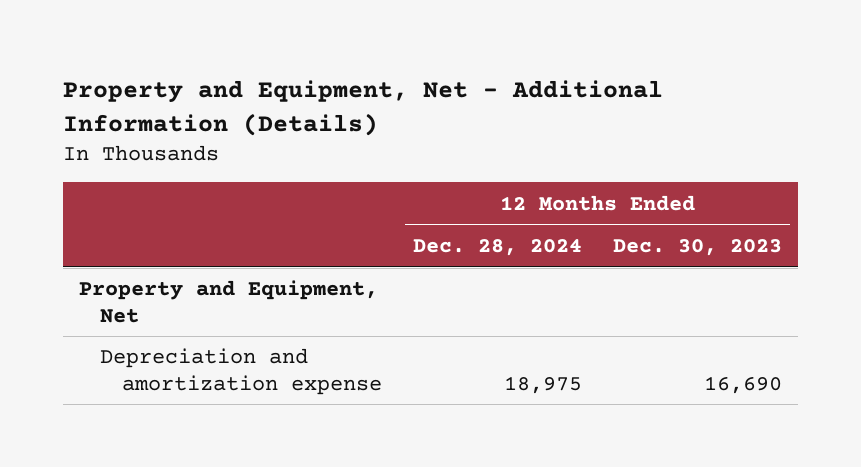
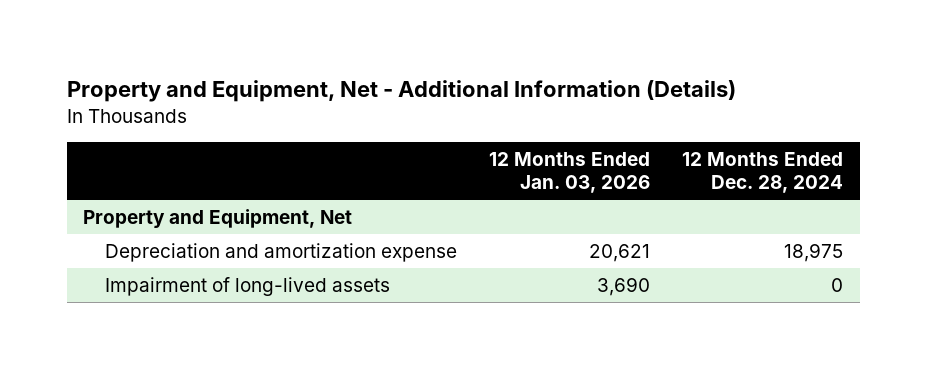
[613,238,783,256] Dec. 30, 2023 -> none
none -> [489,152,651,194] 12 Months Ended Jan. 03, 2026
none -> [104,277,390,297] Impairment of long-lived assets

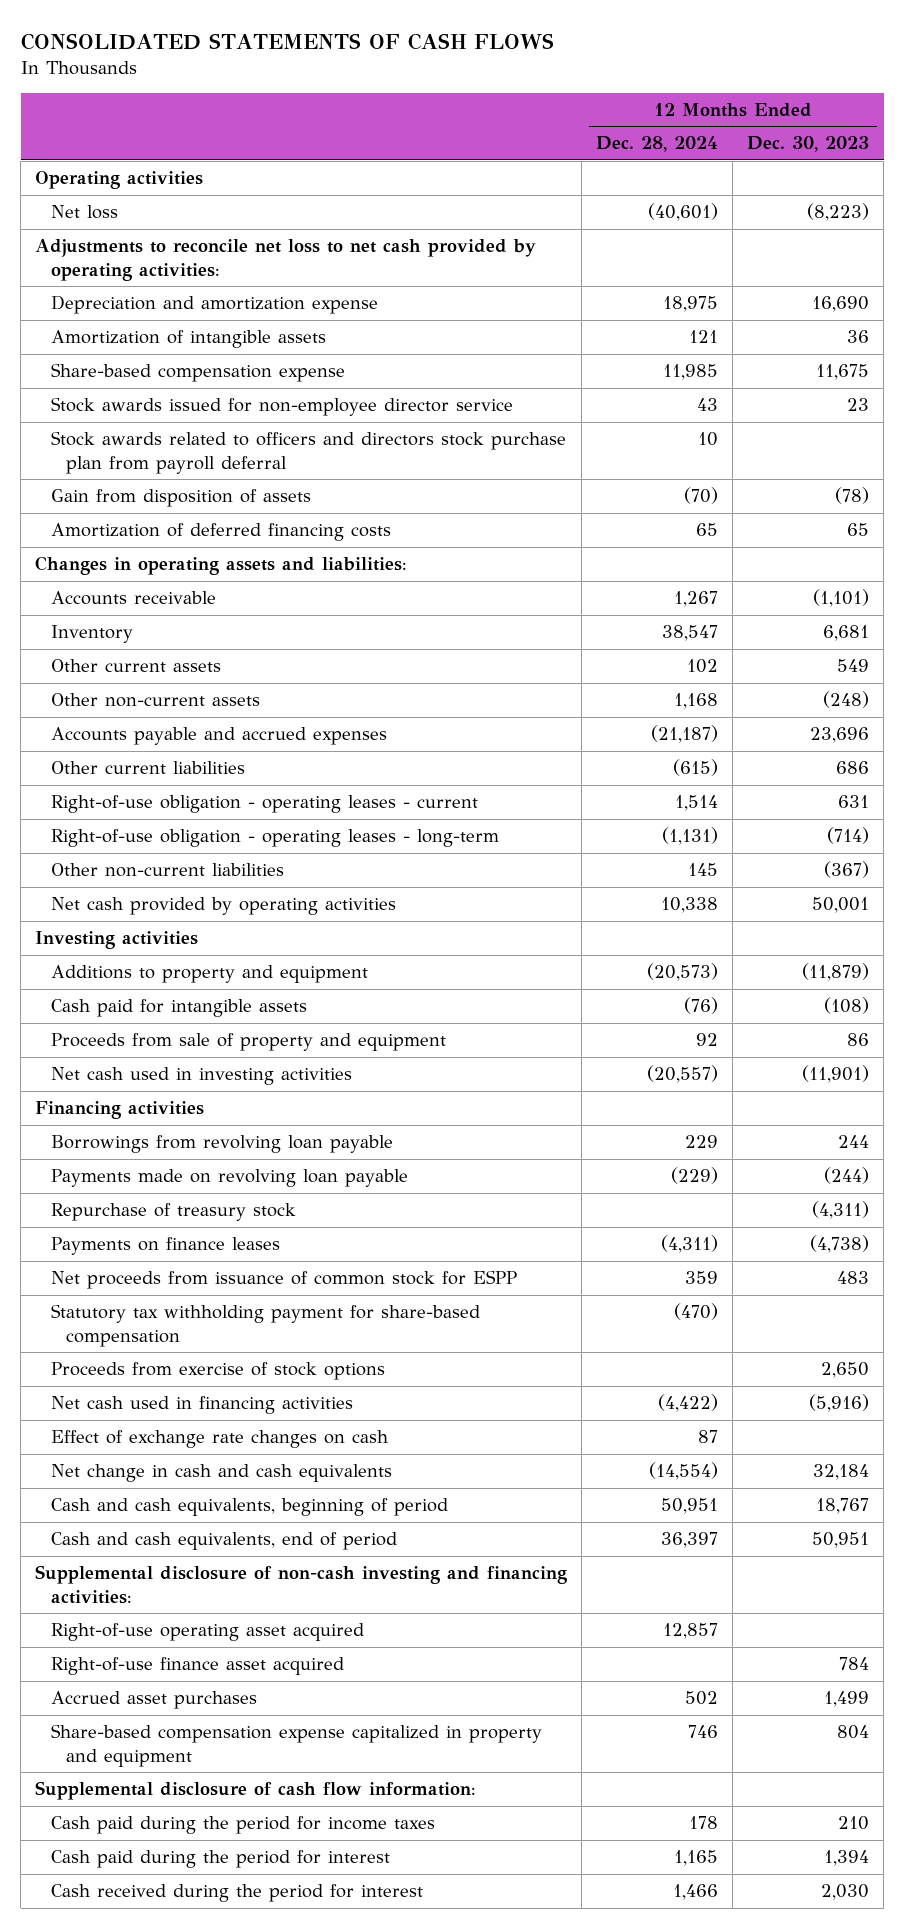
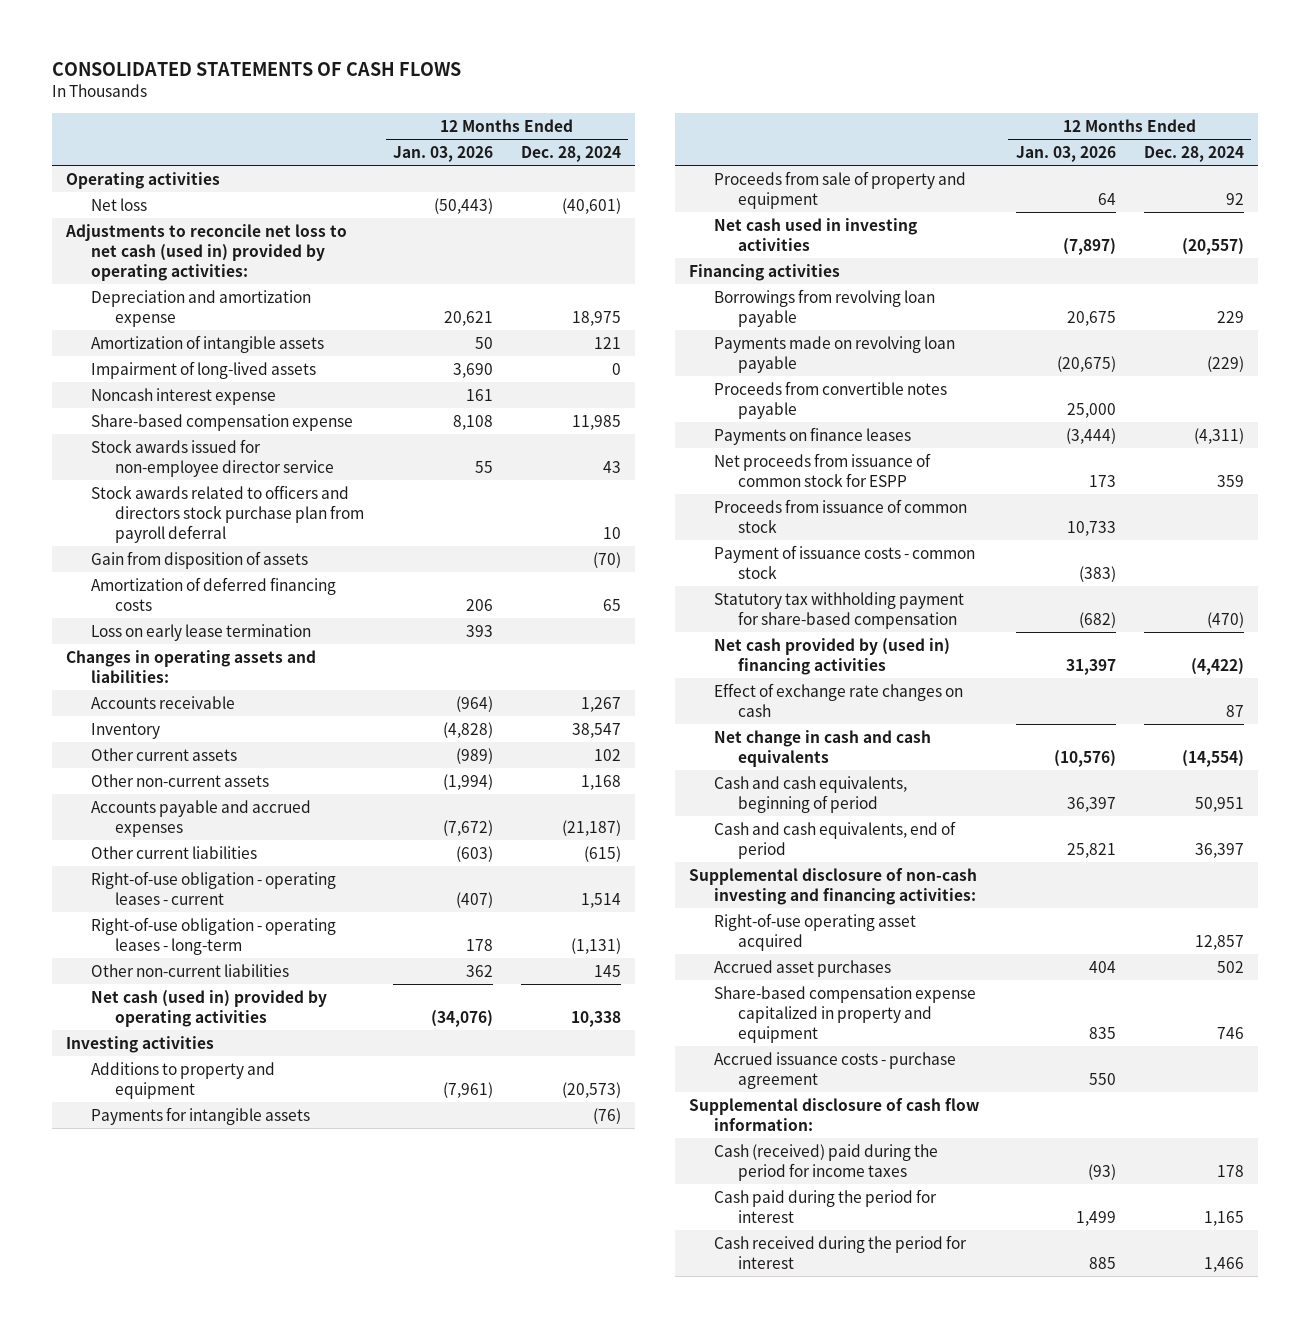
[747,136,870,153] Dec. 30, 2023 -> none
none -> [392,146,493,163] Jan. 03, 2026
[35,239,537,281] Adjustments to reconcile net loss to net cash provided by operating activities: -> [65,223,348,281] Adjustments to reconcile net loss to net cash (used in) provided by operating activities:
none -> [90,360,316,379] Impairment of long-lived assets
none -> [90,387,276,405] Noncash interest expense
none -> [90,623,311,641] Loss on early lease termination
[50,897,396,916] Net cash provided by operating activities -> [90,989,327,1027] Net cash (used in) provided by operating activities
[50,999,307,1018] Cash paid for intangible assets -> [90,1106,310,1125] Payments for intangible assets
[50,1203,296,1222] Repurchase of treasury stock -> none
none -> [713,380,947,419] Proceeds from convertible notes payable
none -> [713,498,967,533] Proceeds from issuance of common stock
none -> [713,544,975,579] Payment of issuance costs - common stock
[50,1362,385,1381] Proceeds from exercise of stock options -> none
[50,1396,353,1415] Net cash used in financing activities -> [713,637,950,675] Net cash provided by (used in) financing activities
[50,1657,344,1676] Right-of-use finance asset acquired -> none
none -> [713,1051,956,1089] Accrued issuance costs - purchase agreement
[50,1816,435,1835] Cash paid during the period for income taxes -> [713,1143,938,1181] Cash (received) paid during the period for income taxes

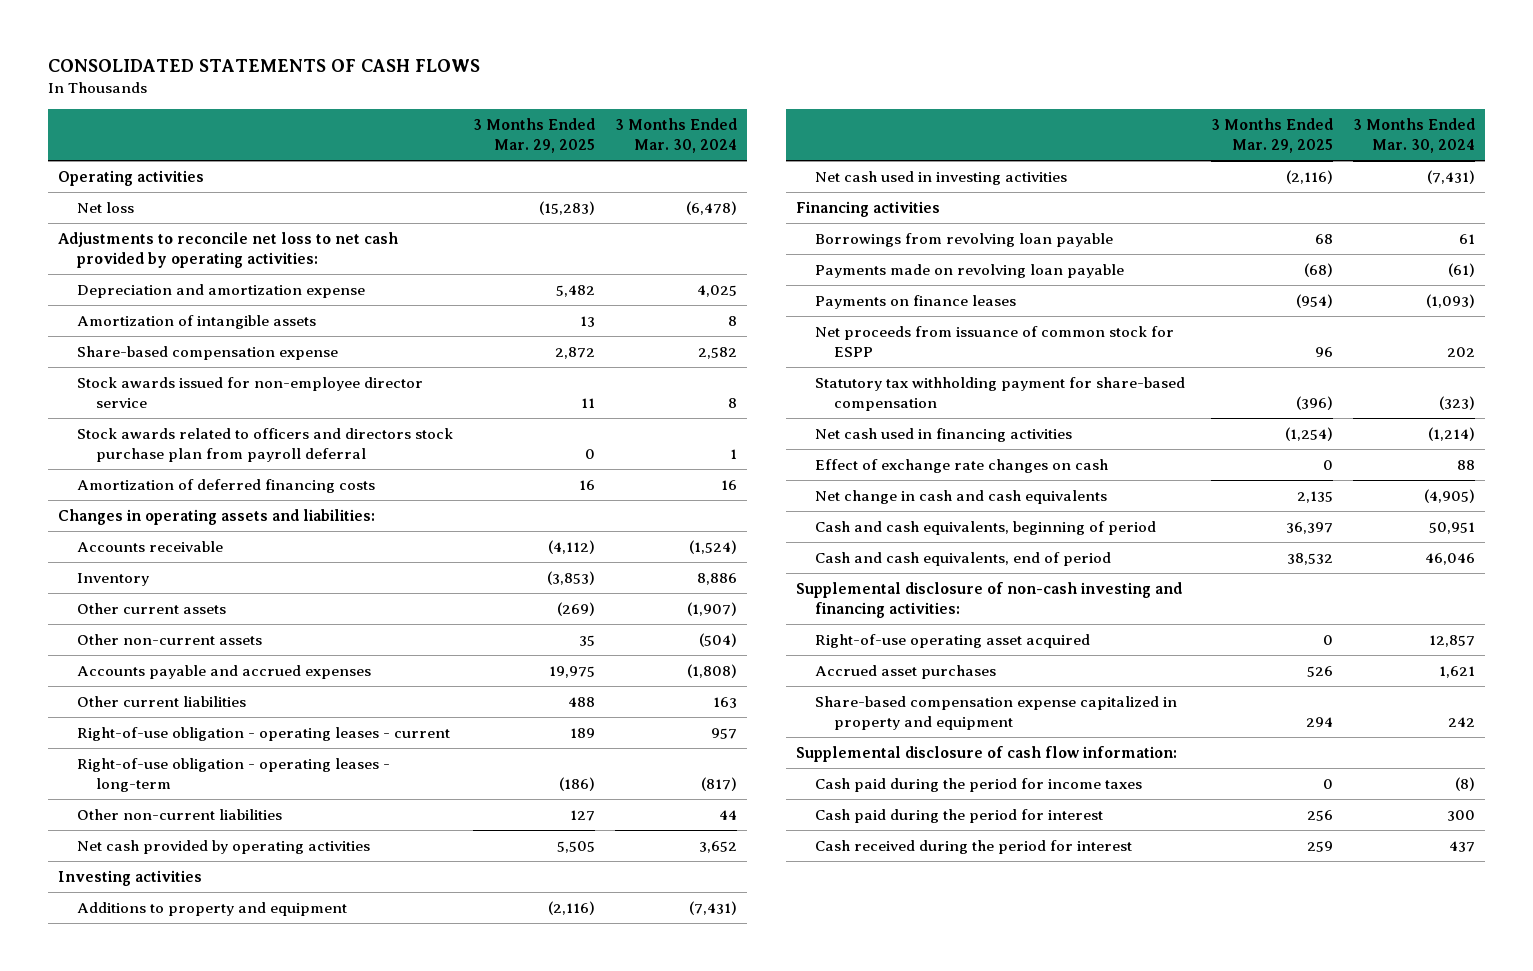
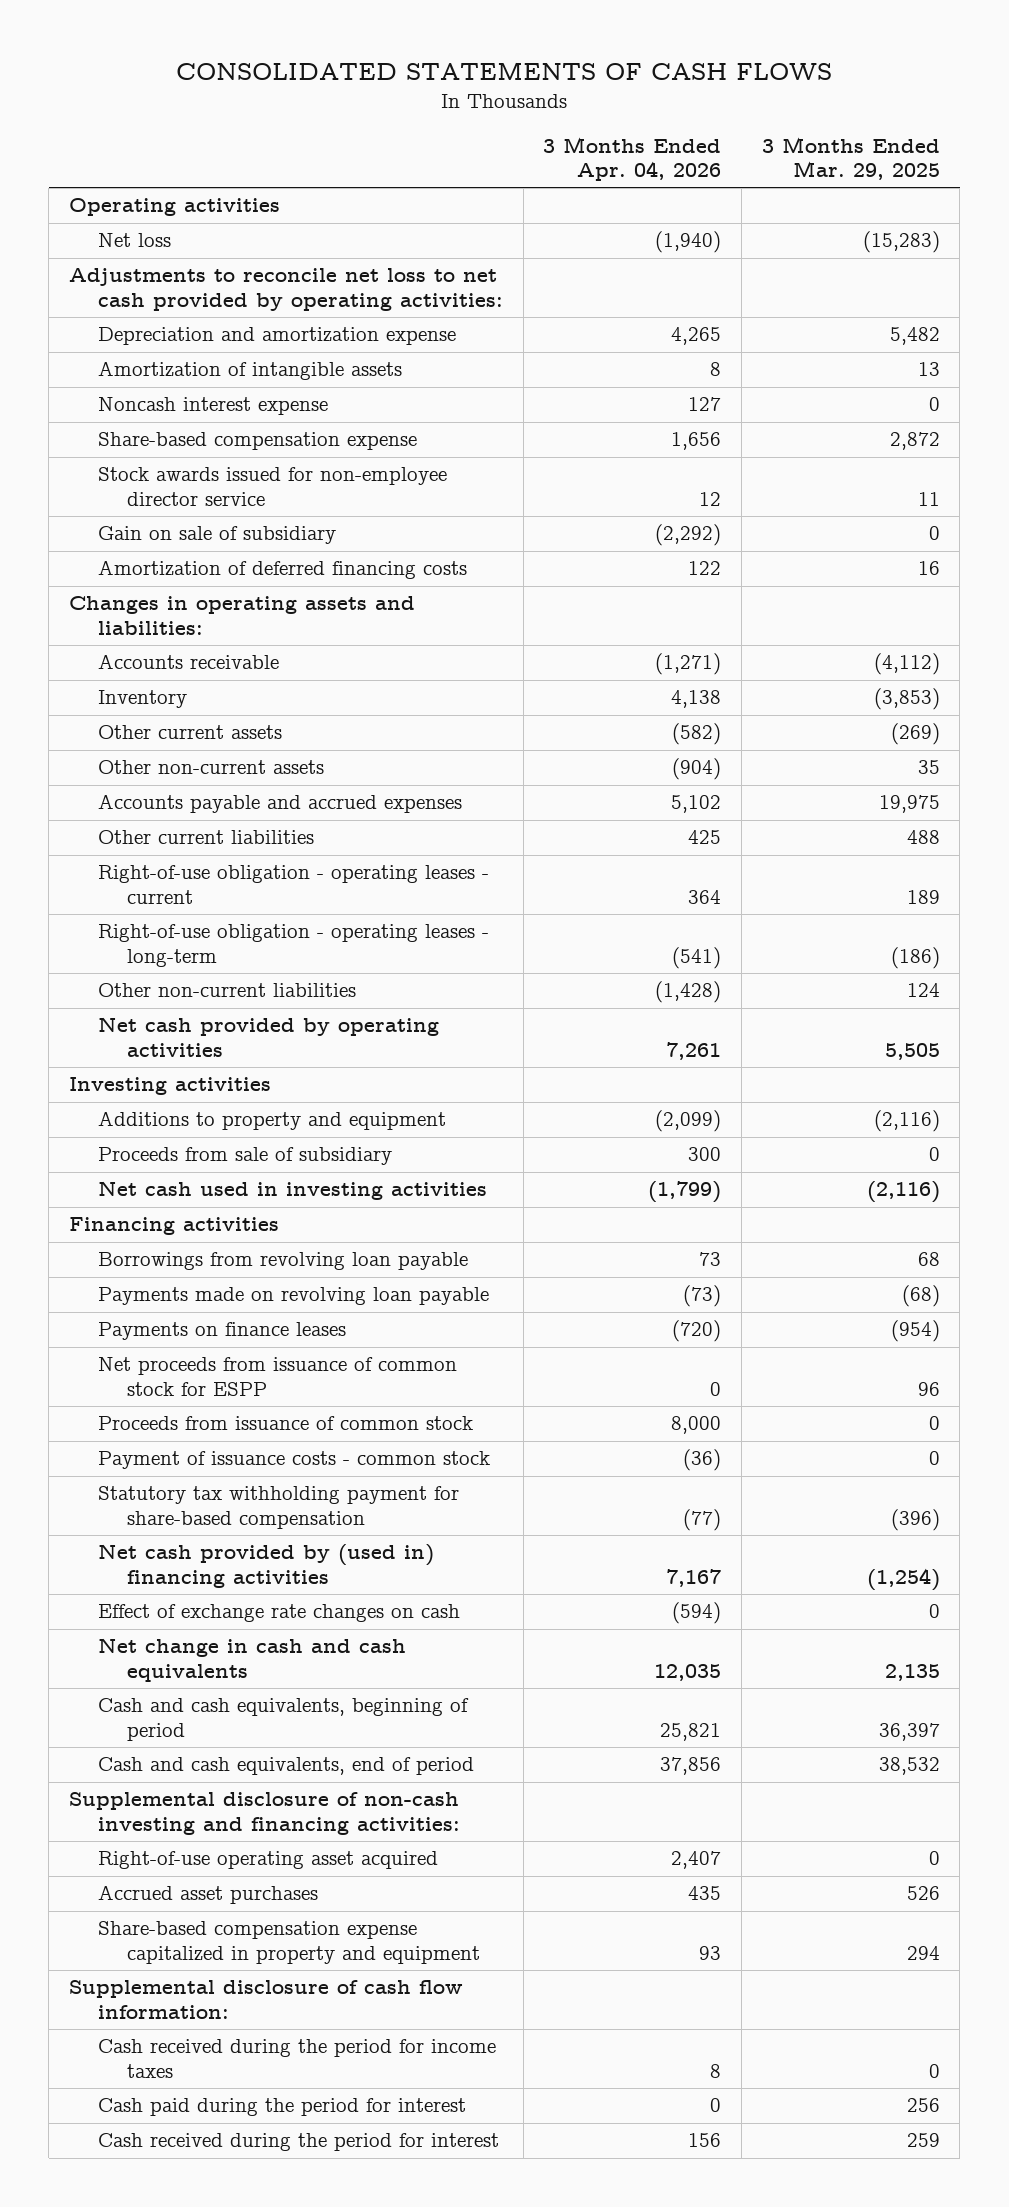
[614,117,737,153] 3 Months Ended Mar. 30, 2024 -> none
none -> [543,136,722,182] 3 Months Ended Apr. 04, 2026
none -> [98,397,329,416] Noncash interest expense
[76,428,453,463] Stock awards related to officers and directors stock purchase plan from payroll deferral -> none
none -> [98,526,337,545] Gain on sale of subsidiary
[569,810,595,822] 127 -> [906,983,940,998] 124
none -> [98,1147,393,1166] Proceeds from sale of subsidiary
none -> [98,1416,474,1431] Proceeds from issuance of common stock
none -> [98,1451,491,1470] Payment of issuance costs - common stock
[815,428,1073,443] Net cash used in financing activities -> [98,1544,435,1588] Net cash provided by (used in) financing activities
[815,778,1143,793] Cash paid during the period for income taxes -> [98,2039,497,2078] Cash received during the period for income taxes

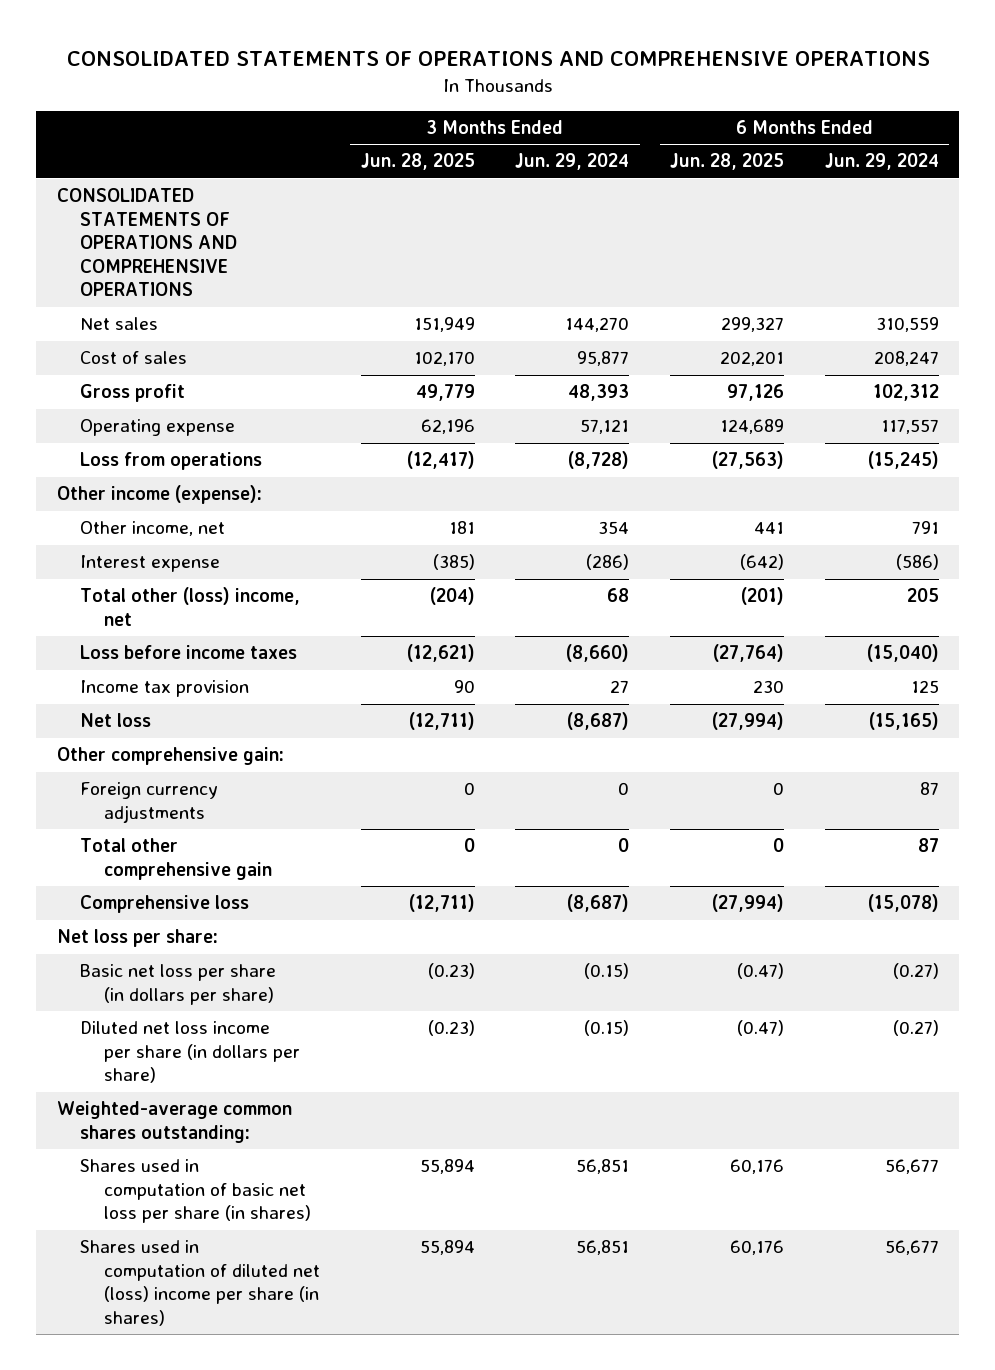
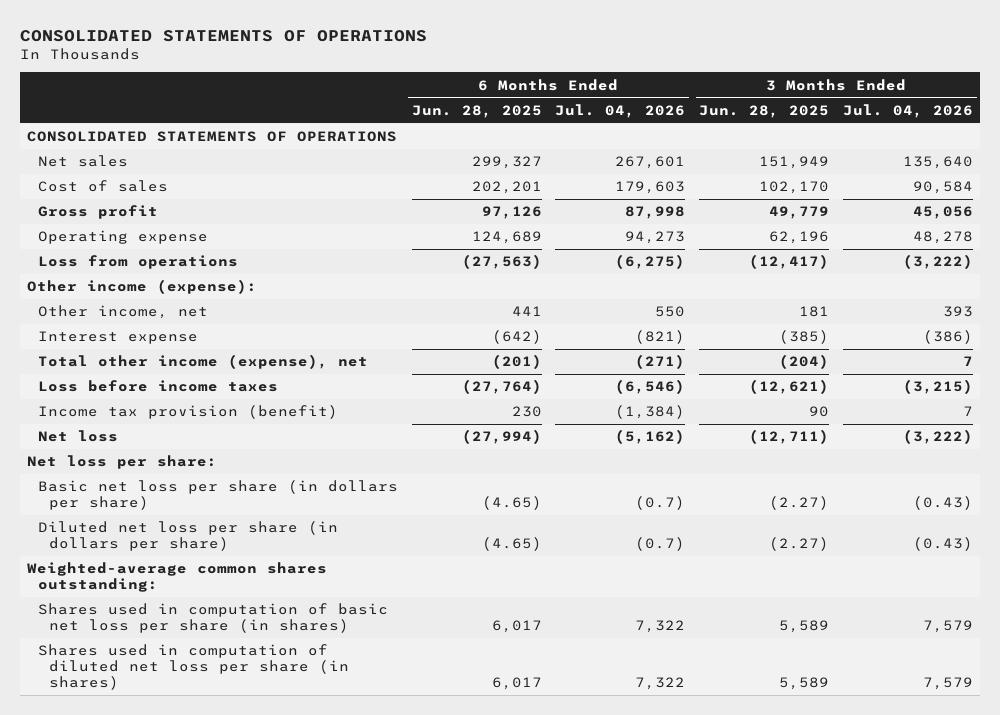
[66,50,930,66] CONSOLIDATED STATEMENTS OF OPERATIONS AND COMPREHENSIVE OPERATIONS -> [19,29,427,42] CONSOLIDATED STATEMENTS OF OPERATIONS
[515,153,630,171] Jun. 29, 2024 -> none
[824,153,939,171] Jun. 29, 2024 -> none
none -> [555,103,686,118] Jul. 04, 2026
none -> [843,103,974,118] Jul. 04, 2026
[56,188,238,297] CONSOLIDATED STATEMENTS OF OPERATIONS AND COMPREHENSIVE OPERATIONS -> [26,131,397,143] CONSOLIDATED STATEMENTS OF OPERATIONS
[80,587,301,626] Total other (loss) income, net -> [37,354,368,370] Total other income (expense), net
[80,680,250,698] Income tax provision -> [37,405,338,420] Income tax provision (benefit)
[56,747,284,766] Other comprehensive gain: -> none
[80,782,219,823] Foreign currency adjustments -> none
[80,838,272,880] Total other comprehensive gain -> none
[80,895,250,914] Comprehensive loss -> none
[427,963,475,980] (0.23) -> [769,496,830,511] (2.27)
[737,963,785,980] (0.47) -> [481,496,542,511] (4.65)
[80,1021,300,1084] Diluted net loss income per share (in dollars per share) -> [37,521,338,552] Diluted net loss per share (in dollars per share)
[427,1020,475,1037] (0.23) -> [769,537,830,552] (2.27)
[737,1020,785,1037] (0.47) -> [481,537,542,552] (4.65)
[419,1159,475,1175] 55,894 -> [779,620,830,634] 5,589
[730,1159,785,1175] 60,176 -> [491,620,542,634] 6,017
[80,1240,320,1326] Shares used in computation of diluted net (loss) income per share (in shares) -> [37,644,349,690] Shares used in computation of diluted net loss per share (in shares)
[419,1240,475,1256] 55,894 -> [779,676,830,690] 5,589
[730,1240,785,1256] 60,176 -> [491,676,542,690] 6,017

